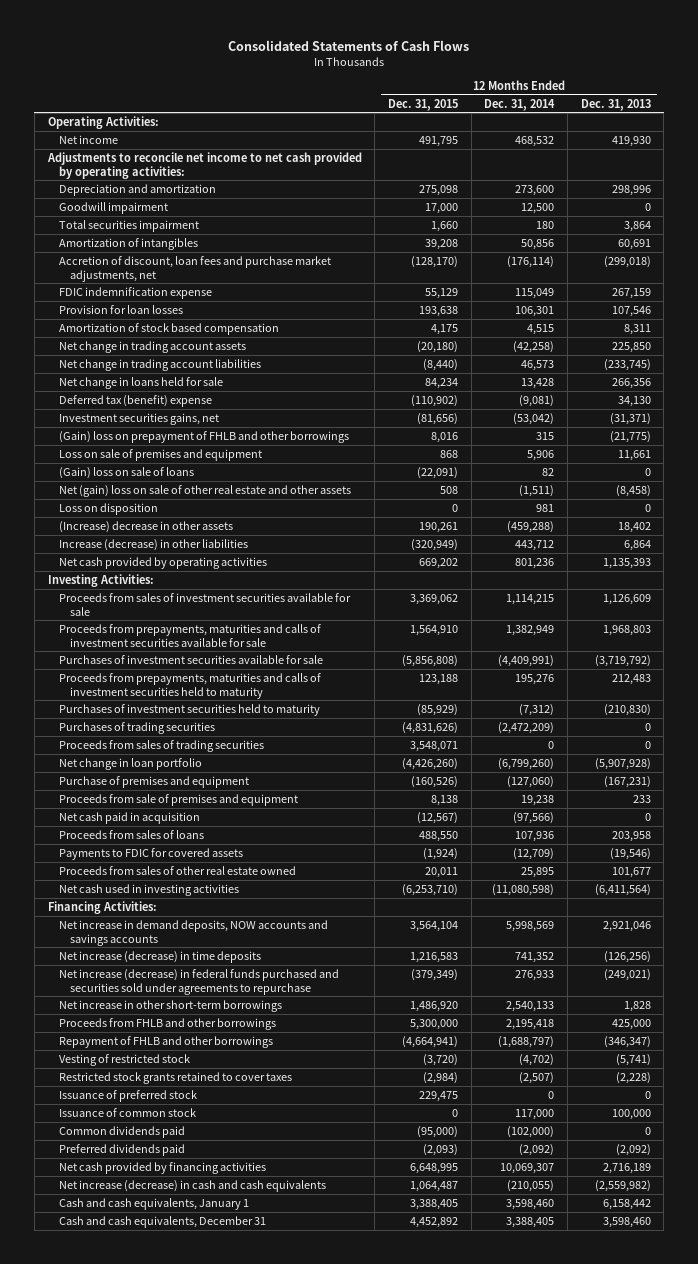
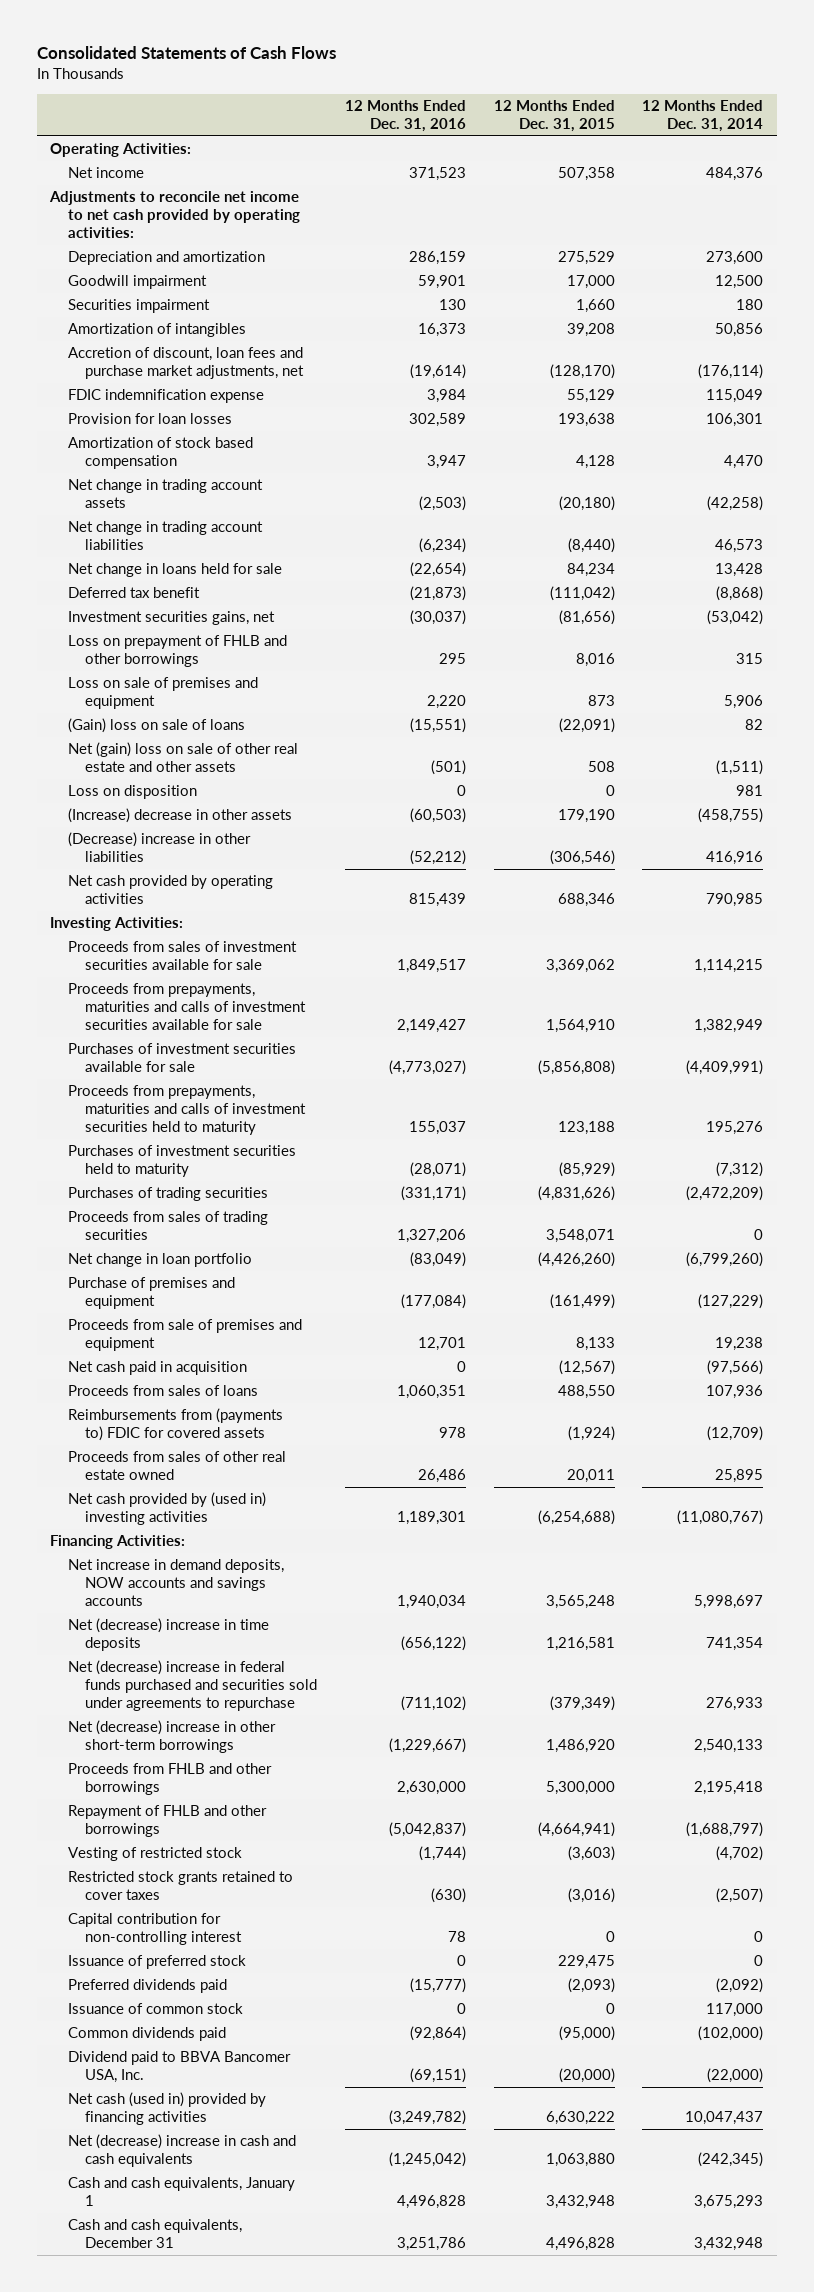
[580,98,651,111] Dec. 31, 2013 -> none
none -> [344,100,466,133] 12 Months Ended Dec. 31, 2016
[418,135,458,147] 491,795 -> [557,167,615,182] 507,358
[515,135,555,147] 468,532 -> [706,167,764,182] 484,376
[418,184,458,196] 275,098 -> [557,251,615,266] 275,529
[58,219,199,232] Total securities impairment -> [67,299,210,314] Securities impairment
[430,323,458,335] 4,175 -> [575,455,615,470] 4,128
[527,323,555,335] 4,515 -> [724,455,764,470] 4,470
[58,394,212,407] Deferred tax (benefit) expense -> [67,587,200,599] Deferred tax benefit
[410,394,458,407] (110,902) -> [549,586,615,602] (111,042)
[519,394,555,407] (9,081) -> [716,586,764,602] (8,868)
[58,430,349,443] (Gain) loss on prepayment of FHLB and other borrowings -> [67,635,287,668] Loss on prepayment of FHLB and other borrowings
[439,449,458,458] 868 -> [587,695,615,707] 873
[418,521,458,533] 190,261 -> [557,809,615,824] 179,190
[507,520,555,533] (459,288) -> [698,808,764,824] (458,755)
[58,538,248,551] Increase (decrease) in other liabilities -> [67,832,251,863] (Decrease) increase in other liabilities
[410,538,458,551] (320,949) -> [549,850,615,866] (306,546)
[515,539,555,551] 443,712 -> [706,851,764,866] 416,916
[418,557,458,569] 669,202 -> [557,893,615,908] 688,346
[515,557,555,569] 801,236 -> [706,893,764,908] 790,985
[410,775,458,788] (160,526) -> [549,1294,615,1310] (161,499)
[507,775,555,788] (127,060) -> [698,1294,764,1310] (127,229)
[430,794,458,806] 8,138 -> [575,1337,615,1352] 8,133
[58,847,243,860] Payments to FDIC for covered assets -> [67,1408,283,1442] Reimbursements from (payments to) FDIC for covered assets
[58,883,239,896] Net cash used in investing activities -> [67,1492,266,1526] Net cash provided by (used in) investing activities
[401,883,458,896] (6,253,710) -> [537,1510,615,1526] (6,254,688)
[492,883,555,896] (11,080,598) -> [677,1510,764,1526] (11,080,767)
[409,920,458,932] 3,564,104 -> [545,1594,615,1609] 3,565,248
[506,920,555,932] 5,998,569 -> [694,1594,764,1609] 5,998,697
[58,950,261,963] Net increase (decrease) in time deposits -> [67,1618,269,1652] Net (decrease) increase in time deposits
[409,951,458,963] 1,216,583 -> [545,1637,615,1652] 1,216,581
[515,951,555,963] 741,352 -> [706,1637,764,1652] 741,354
[58,968,339,995] Net increase (decrease) in federal funds purchased and securities sold under agreements to repurchase -> [67,1660,317,1711] Net (decrease) increase in federal funds purchased and securities sold under agreements to repurchase
[58,999,282,1012] Net increase in other short-term borrowings -> [67,1720,276,1754] Net (decrease) increase in other short-term borrowings
[422,1053,458,1066] (3,720) -> [567,1846,615,1862] (3,603)
[422,1071,458,1084] (2,984) -> [567,1888,615,1904] (3,016)
none -> [67,1913,242,1946] Capital contribution for non-controlling interest
[58,1143,185,1156] Preferred dividends paid -> [67,1979,227,1994] Preferred dividends paid
none -> [67,2051,291,2084] Dividend paid to BBVA Bancomer USA, Inc.
[58,1161,266,1174] Net cash provided by financing activities -> [67,2092,266,2126] Net cash (used in) provided by financing activities
[409,1162,458,1174] 6,648,995 -> [545,2111,615,2126] 6,630,222
[500,1162,555,1174] 10,069,307 -> [685,2111,764,2126] 10,047,437
[58,1179,326,1192] Net increase (decrease) in cash and cash equivalents -> [67,2134,296,2168] Net (decrease) increase in cash and cash equivalents
[409,1180,458,1192] 1,064,487 -> [545,2153,615,2168] 1,063,880
[507,1179,555,1192] (210,055) -> [698,2152,764,2168] (242,345)
[409,1198,458,1210] 3,388,405 -> [545,2195,615,2210] 3,432,948
[506,1198,555,1210] 3,598,460 -> [694,2195,764,2210] 3,675,293
[409,1216,458,1228] 4,452,892 -> [545,2237,615,2252] 4,496,828
[506,1216,555,1228] 3,388,405 -> [694,2237,764,2252] 3,432,948

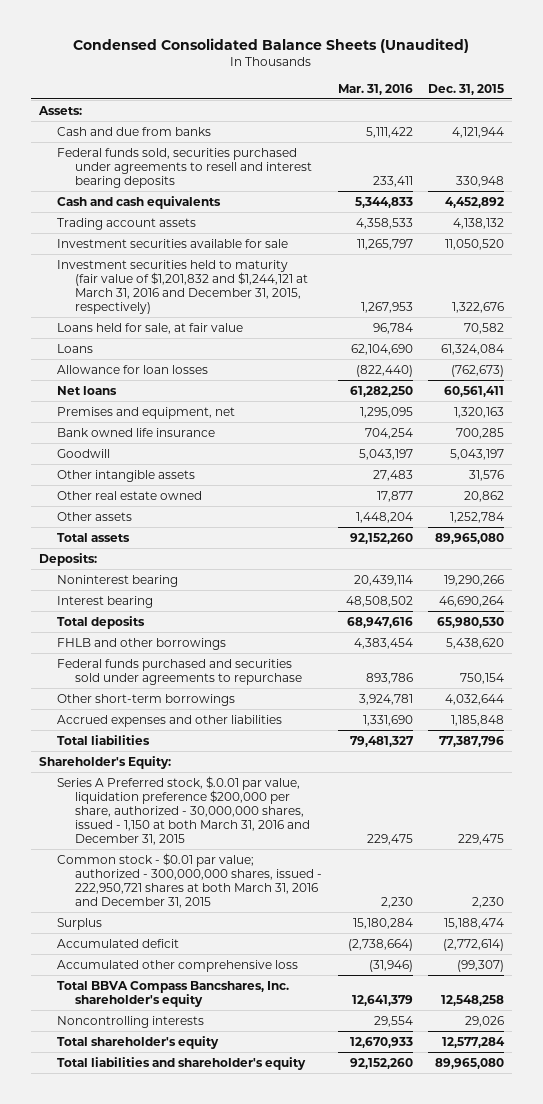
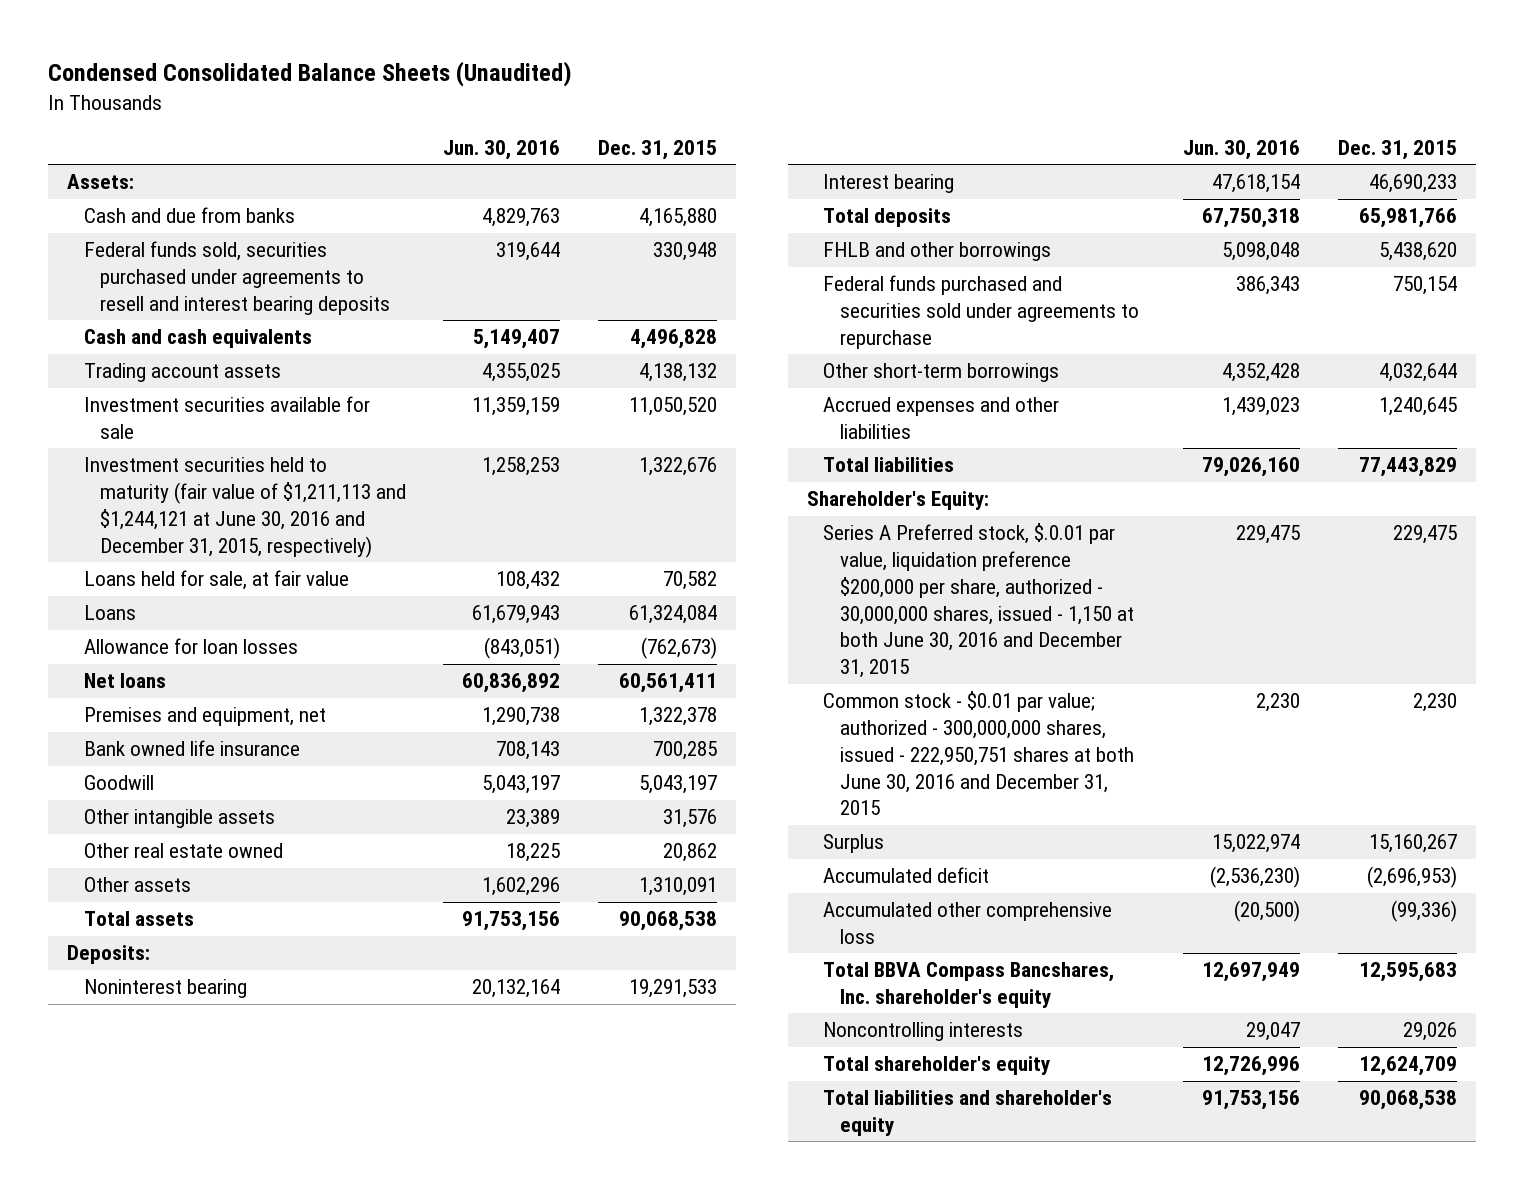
[337,83,413,95] Mar. 31, 2016 -> none
none -> [443,139,561,160] Jun. 30, 2016
[452,126,505,138] 4,121,944 -> [638,208,717,228] 4,165,880
[445,196,505,208] 4,452,892 -> [629,329,717,350] 4,496,828
[56,259,309,315] Investment securities held to maturity (fair value of $1,201,832 and $1,244,121 at March 31, 2016 and December 31, 2015, respectively) -> [83,457,406,558] Investment securities held to maturity (fair value of $1,211,113 and $1,244,121 at June 30, 2016 and December 31, 2015, respectively)
[454,406,505,418] 1,320,163 -> [638,707,717,727] 1,322,378
[450,511,505,523] 1,252,784 -> [638,877,717,897] 1,310,091
[435,532,505,544] 89,965,080 -> [618,911,717,932] 90,068,538
[444,574,505,586] 19,290,266 -> [628,979,717,999] 19,291,533
[439,595,505,607] 46,690,264 -> [1368,174,1457,194] 46,690,233
[437,616,505,628] 65,980,530 -> [1358,208,1457,229] 65,981,766
[451,714,505,726] 1,185,848 -> [1378,397,1457,417] 1,240,645
[439,735,505,747] 77,387,796 -> [1358,457,1457,478] 77,443,829
[56,775,311,846] Series A Preferred stock, $.0.01 par value, liquidation preference $200,000 per share, authorized - 30,000,000 shares, issued - 1,150 at both March 31, 2016 and December 31, 2015 -> [823,523,1134,679] Series A Preferred stock, $.0.01 par value, liquidation preference $200,000 per share, authorized - 30,000,000 shares, issued - 1,150 at both June 30, 2016 and December 31, 2015
[56,852,323,909] Common stock - $0.01 par value; authorized - 300,000,000 shares, issued - 222,950,721 shares at both March 31, 2016 and December 31, 2015 -> [823,691,1134,816] Common stock - $0.01 par value; authorized - 300,000,000 shares, issued - 222,950,751 shares at both June 30, 2016 and December 31, 2015
[444,917,505,929] 15,188,474 -> [1368,834,1457,854] 15,160,267
[443,938,505,951] (2,772,614) -> [1366,866,1457,889] (2,696,953)
[457,959,505,972] (99,307) -> [1390,900,1457,923] (99,336)
[441,994,505,1006] 12,548,258 -> [1358,962,1457,983] 12,595,683
[442,1036,506,1048] 12,577,284 -> [1358,1056,1457,1077] 12,624,709
[435,1057,505,1069] 89,965,080 -> [1358,1090,1457,1111] 90,068,538

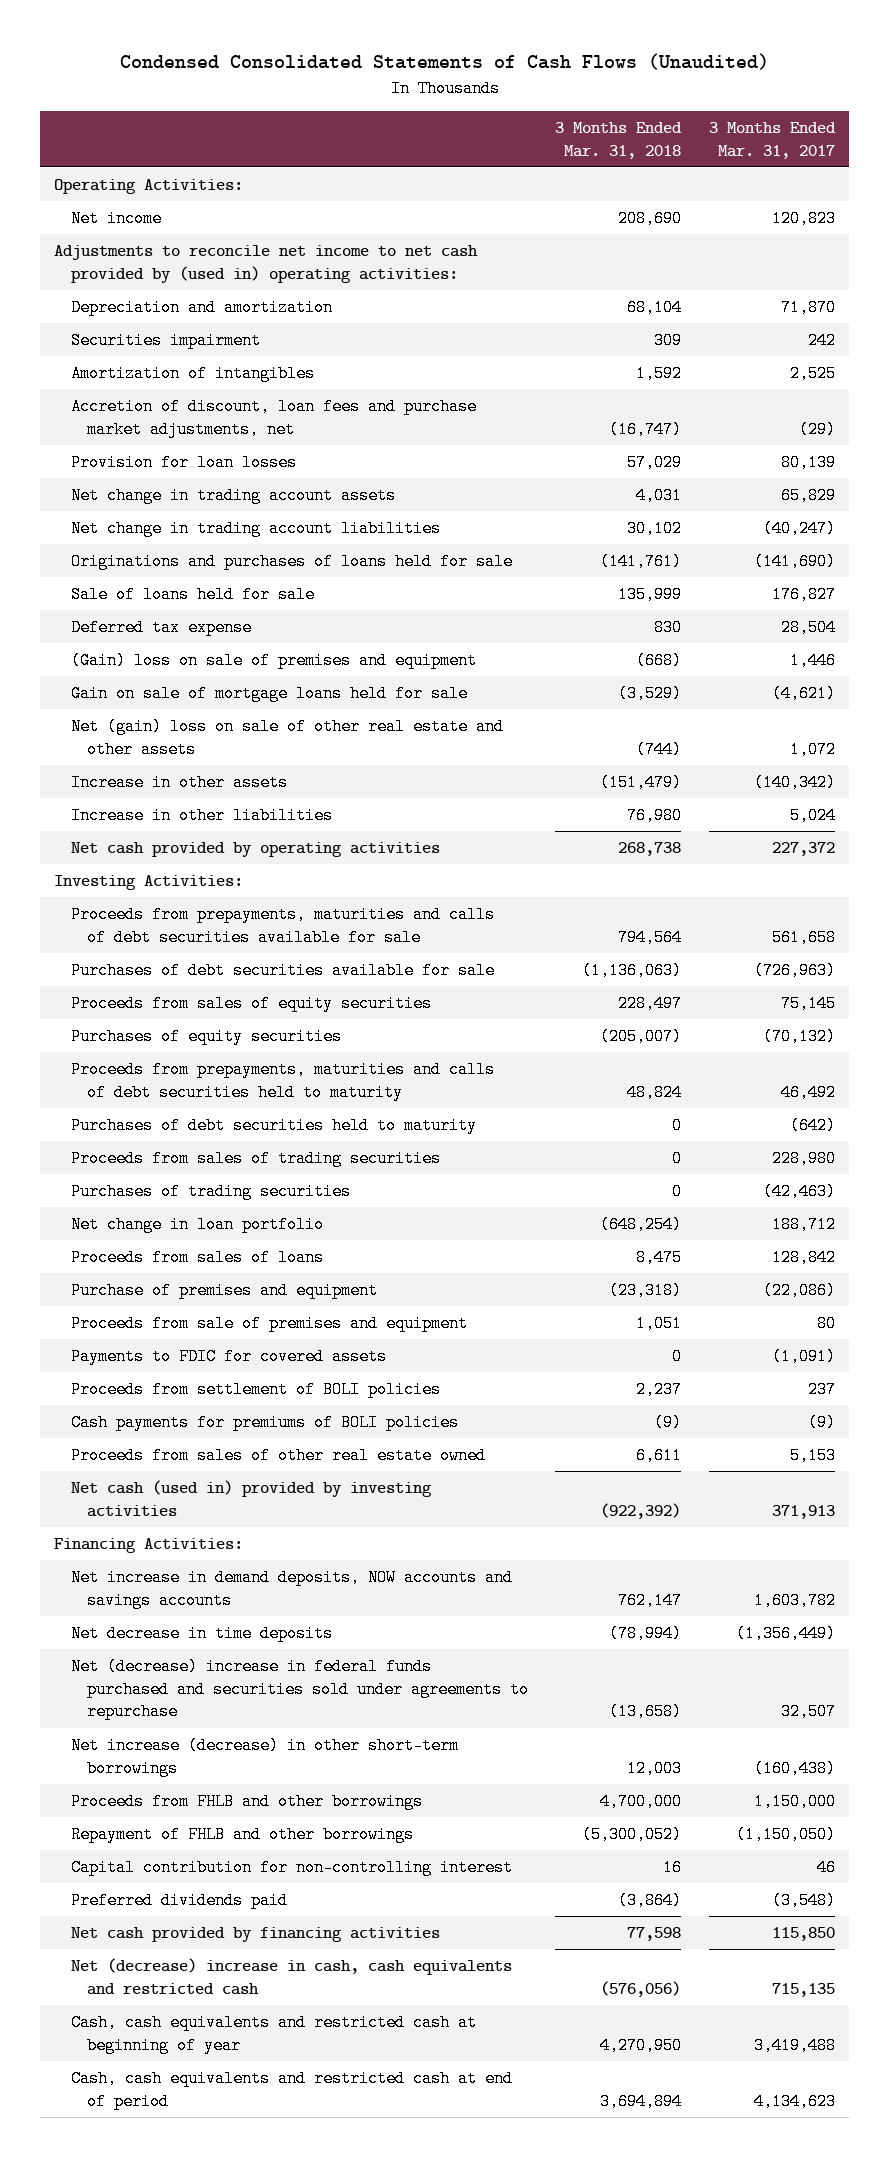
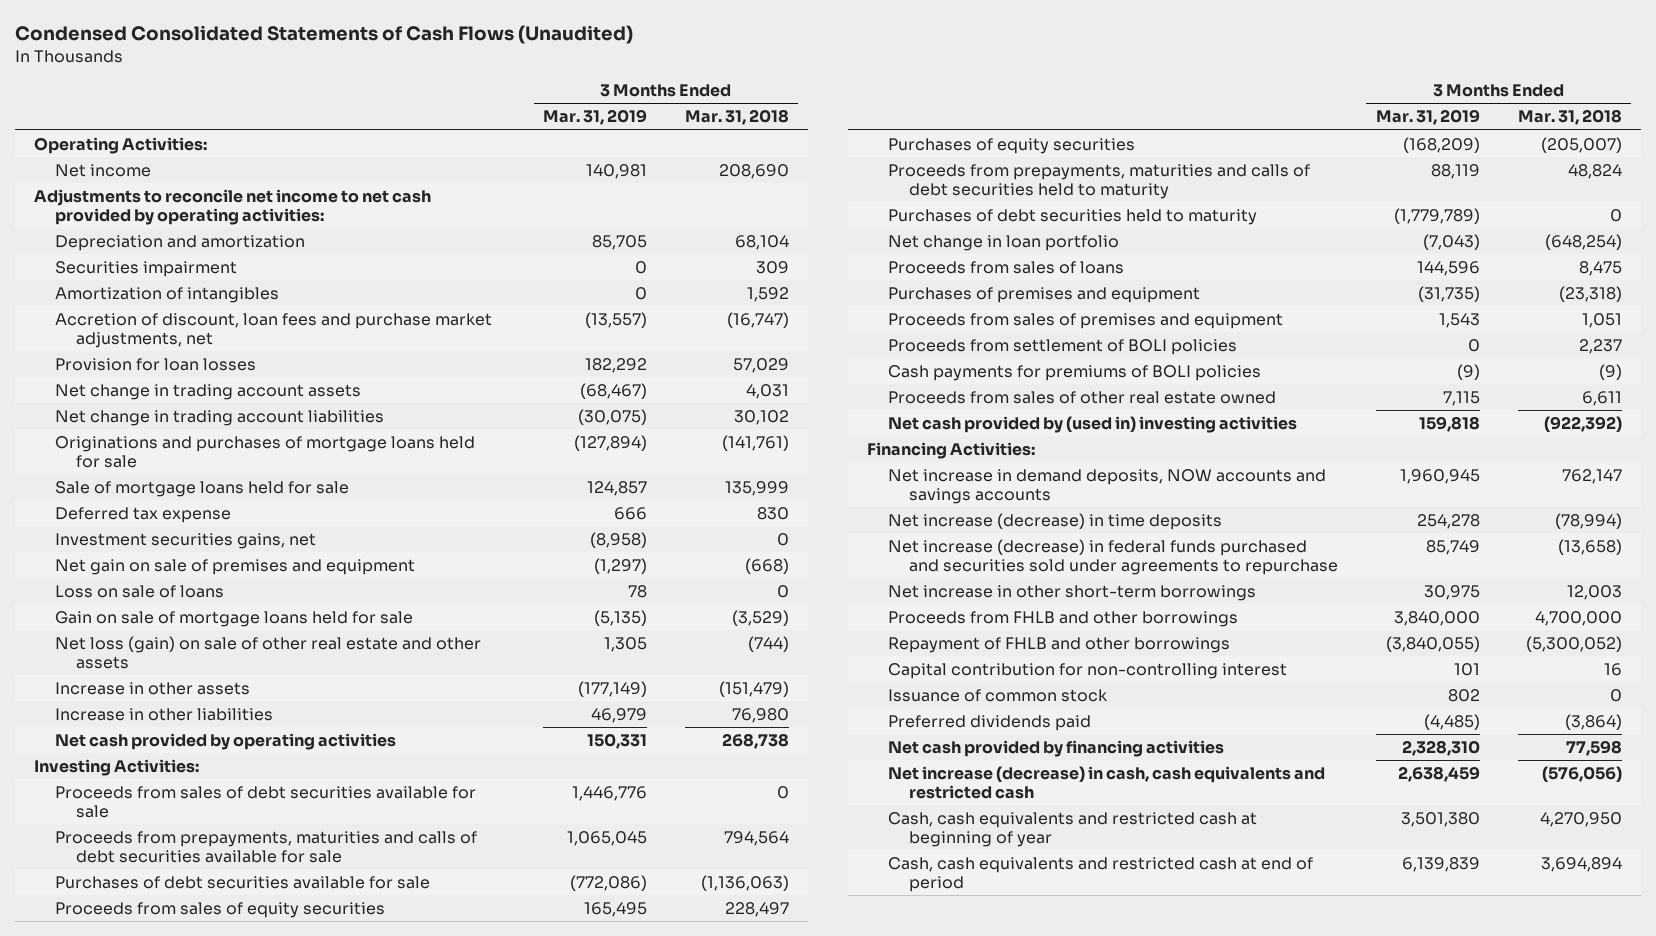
[708,121,836,159] 3 Months Ended Mar. 31, 2017 -> none
none -> [543,109,648,126] Mar. 31, 2019
[54,245,479,283] Adjustments to reconcile net income to net cash provided by (used in) operating activities: -> [33,188,431,226] Adjustments to reconcile net income to net cash provided by operating activities:
[70,553,513,571] Originations and purchases of loans held for sale -> [55,435,476,469] Originations and purchases of mortgage loans held for sale
[70,586,315,604] Sale of loans held for sale -> [55,480,350,497] Sale of mortgage loans held for sale
none -> [55,532,317,549] Investment securities gains, net
[70,652,477,670] (Gain) loss on sale of premises and equipment -> [55,558,416,575] Net gain on sale of premises and equipment
none -> [55,584,225,598] Loss on sale of loans
[70,718,504,758] Net (gain) loss on sale of other real estate and other assets -> [55,635,482,670] Net loss (gain) on sale of other real estate and other assets
none -> [55,785,477,819] Proceeds from sales of debt securities available for sale
[70,1150,441,1168] Proceeds from sales of trading securities -> none
[70,1183,351,1201] Purchases of trading securities -> none
[70,1348,387,1366] Payments to FDIC for covered assets -> none
[70,1282,378,1300] Purchase of premises and equipment -> [887,286,1200,303] Purchases of premises and equipment
[70,1315,468,1333] Proceeds from sale of premises and equipment -> [887,312,1283,329] Proceeds from sales of premises and equipment
[70,1480,432,1517] Net cash (used in) provided by investing activities -> [887,415,1297,433] Net cash provided by (used in) investing activities
[70,1625,333,1643] Net decrease in time deposits -> [887,512,1222,530] Net increase (decrease) in time deposits
[70,1658,529,1721] Net (decrease) increase in federal funds purchased and securities sold under agreements to repurchase -> [887,538,1339,576] Net increase (decrease) in federal funds purchased and securities sold under agreements to repurchase
[70,1737,459,1777] Net increase (decrease) in other short-term borrowings -> [887,584,1256,601] Net increase in other short-term borrowings
none -> [887,688,1108,702] Issuance of common stock
[70,1958,512,1995] Net (decrease) increase in cash, cash equivalents and restricted cash -> [887,765,1325,800] Net increase (decrease) in cash, cash equivalents and restricted cash

